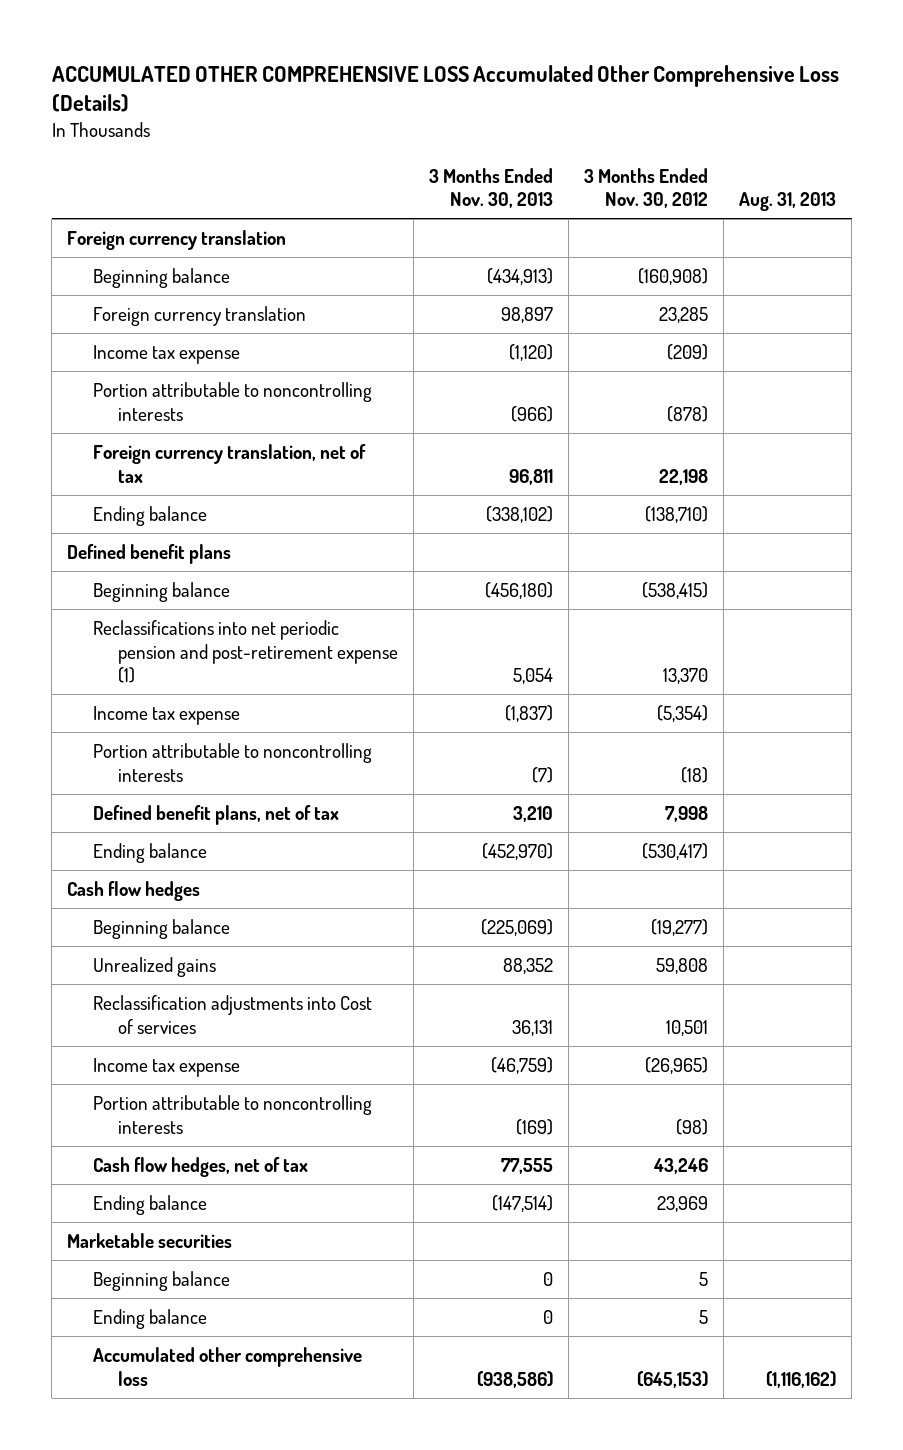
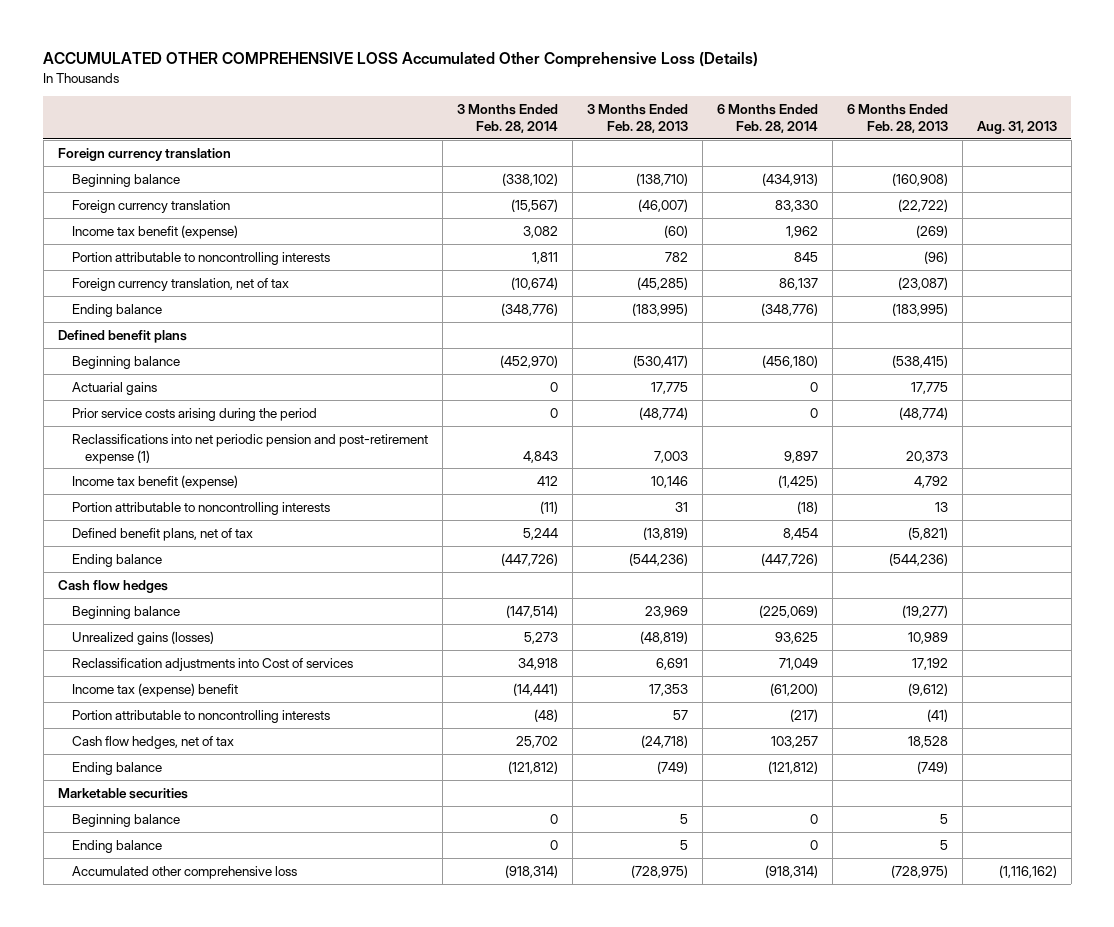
[429,167,554,209] 3 Months Ended Nov. 30, 2013 -> none
[584,167,709,209] 3 Months Ended Nov. 30, 2012 -> none
none -> [456,104,558,134] 3 Months Ended Feb. 28, 2014
none -> [586,104,688,134] 3 Months Ended Feb. 28, 2013
none -> [716,104,818,134] 6 Months Ended Feb. 28, 2014
none -> [846,104,948,134] 6 Months Ended Feb. 28, 2013
[92,345,240,365] Income tax expense -> [71,224,238,239] Income tax benefit (expense)
none -> [71,381,157,395] Actuarial gains
none -> [71,407,317,421] Prior service costs arising during the period
[92,706,240,726] Income tax expense -> [71,474,238,489] Income tax benefit (expense)
[92,957,216,978] Unrealized gains -> [71,630,214,645] Unrealized gains (losses)
[92,1058,240,1078] Income tax expense -> [71,682,238,697] Income tax (expense) benefit

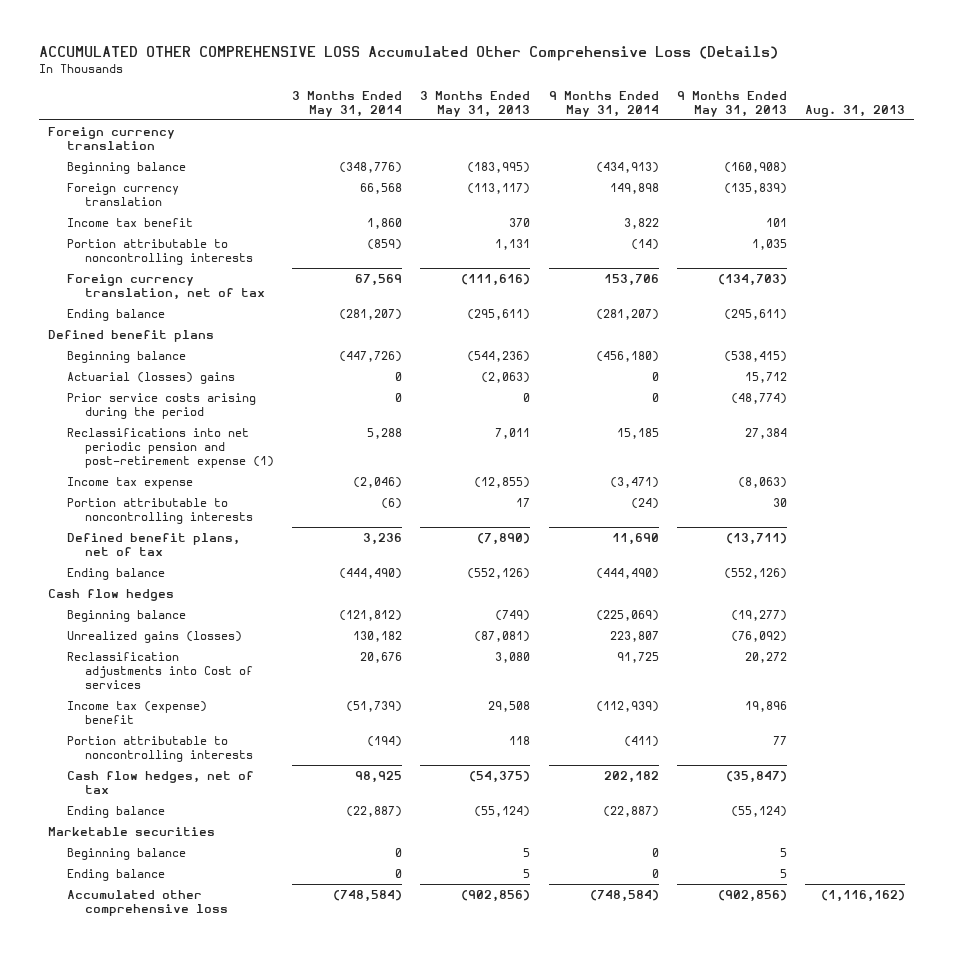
[456,104,558,134] 3 Months Ended Feb. 28, 2014 -> none
[586,104,688,134] 3 Months Ended Feb. 28, 2013 -> none
[716,104,818,134] 6 Months Ended Feb. 28, 2014 -> none
[846,104,948,134] 6 Months Ended Feb. 28, 2013 -> none
none -> [292,90,403,117] 3 Months Ended May 31, 2014
none -> [420,90,531,117] 3 Months Ended May 31, 2013
none -> [548,90,659,117] 9 Months Ended May 31, 2014
none -> [676,90,787,117] 9 Months Ended May 31, 2013
[71,224,238,239] Income tax benefit (expense) -> [66,217,193,227] Income tax benefit
[71,381,157,395] Actuarial gains -> [66,371,235,384] Actuarial (losses) gains
[71,474,238,489] Income tax benefit (expense) -> [66,476,193,489] Income tax expense

